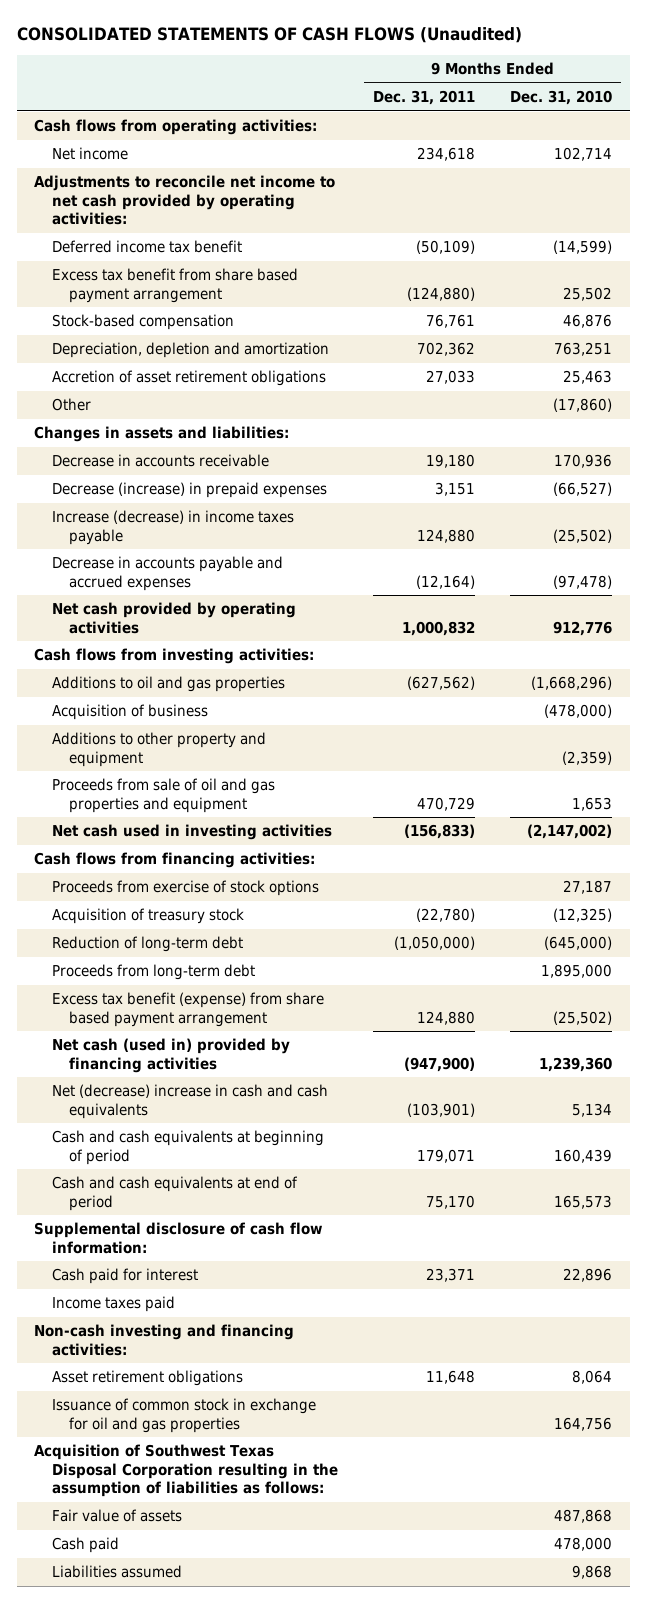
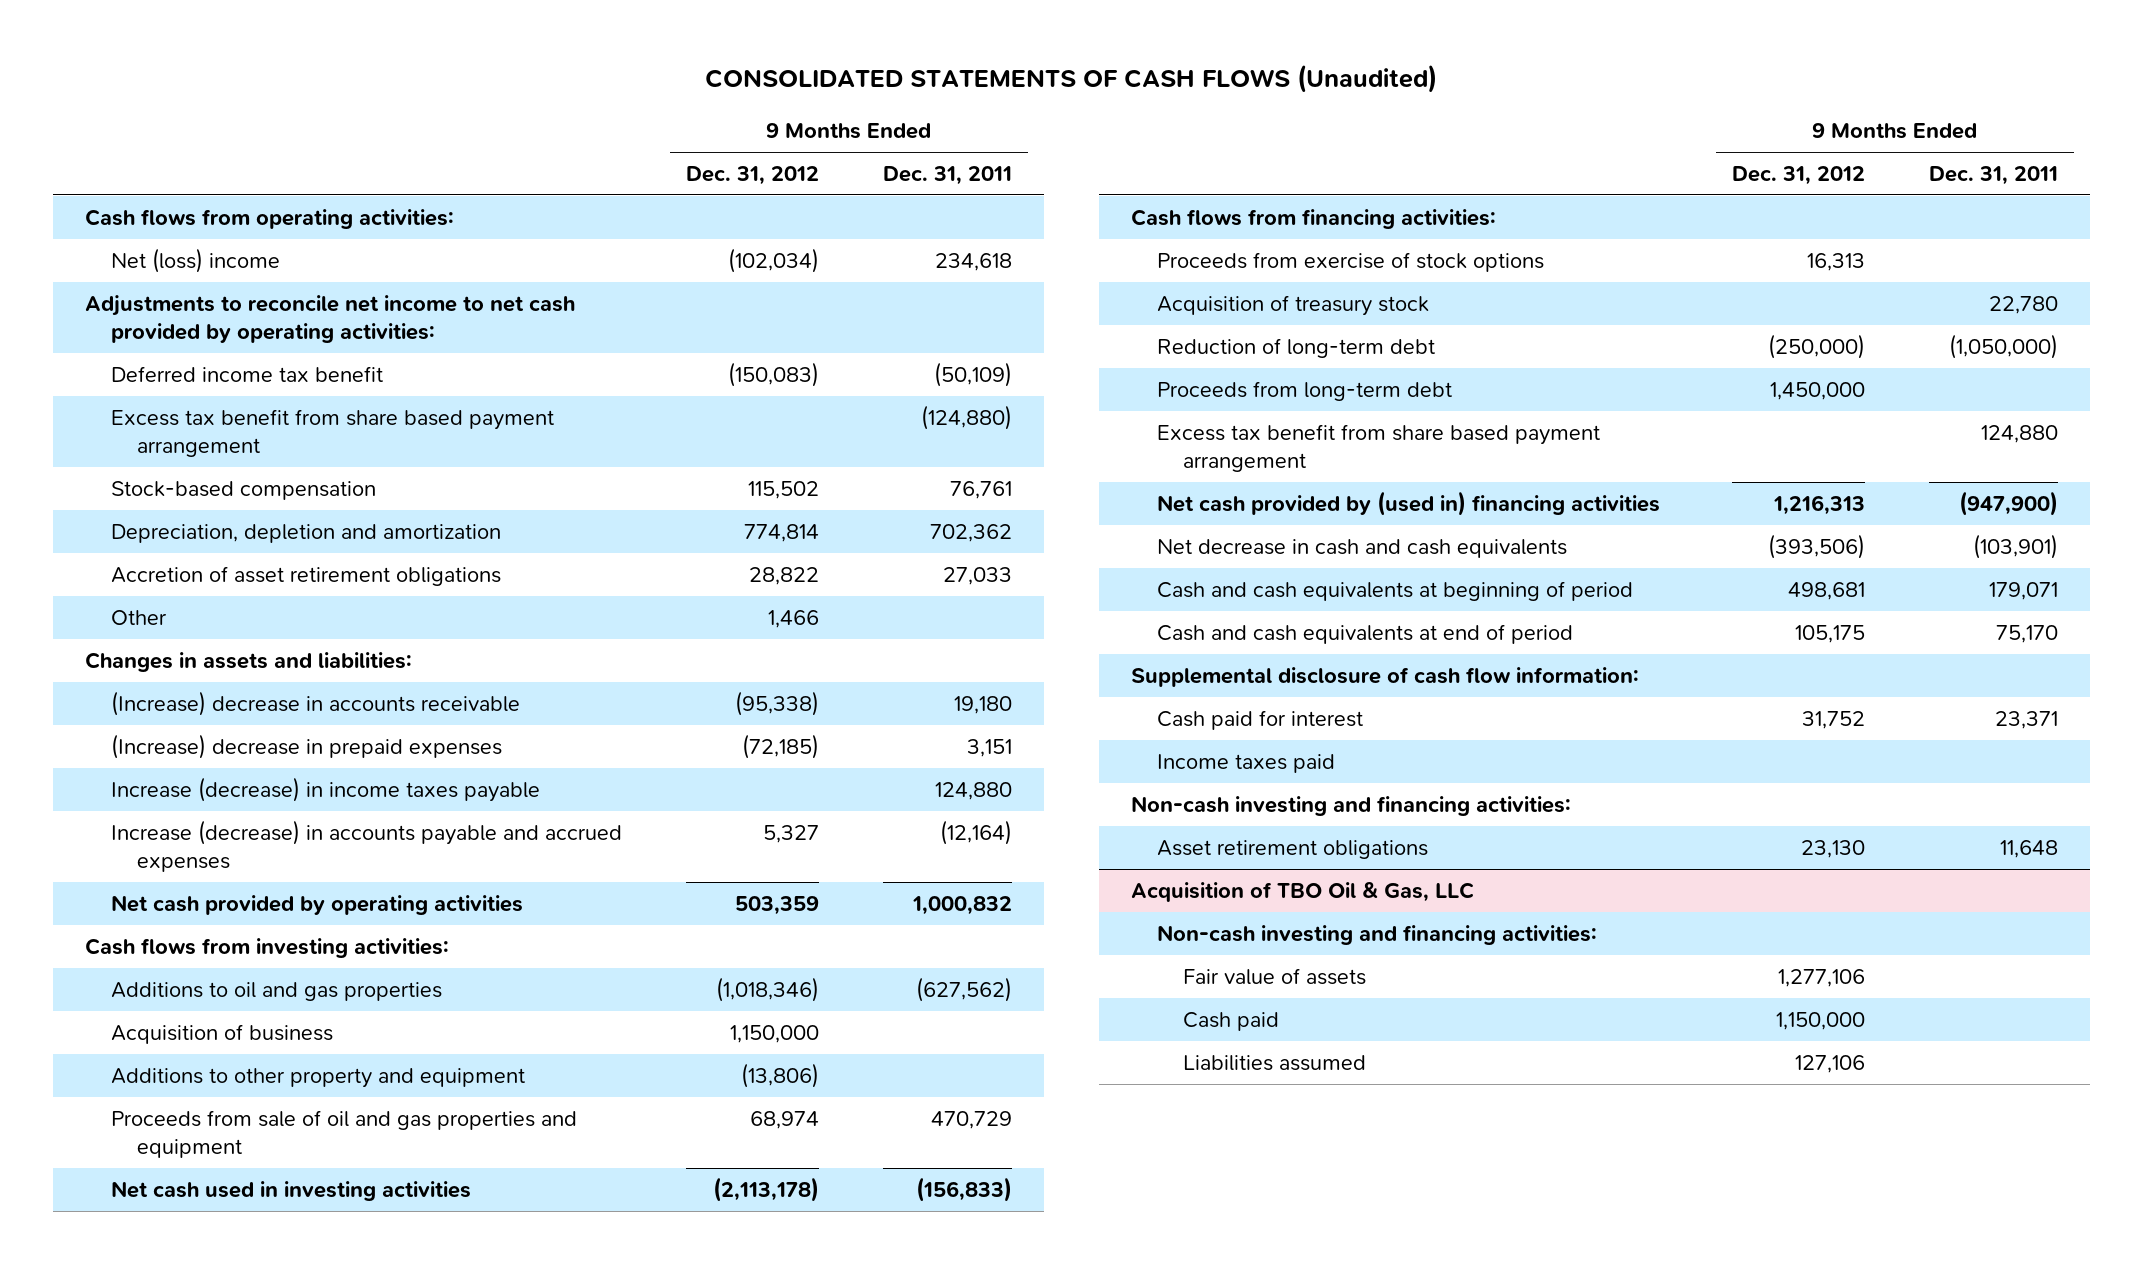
[510,90,613,106] Dec. 31, 2010 -> none
none -> [685,166,819,186] Dec. 31, 2012
[51,147,128,161] Net income -> [111,247,281,273] Net (loss) income
[51,454,269,468] Decrease in accounts receivable -> [111,690,521,716] (Increase) decrease in accounts receivable
[51,482,327,499] Decrease (increase) in prepaid expenses -> [111,733,503,759] (Increase) decrease in prepaid expenses
[51,556,283,591] Decrease in accounts payable and accrued expenses -> [111,819,623,873] Increase (decrease) in accounts payable and accrued expenses
[416,908,476,923] (22,780) -> [1988,295,2058,314] 22,780
[51,992,324,1027] Excess tax benefit (expense) from share based payment arrangement -> [1157,423,1601,473] Excess tax benefit from share based payment arrangement
[51,1038,290,1073] Net cash (used in) provided by financing activities -> [1157,490,1661,516] Net cash provided by (used in) financing activities
[51,1084,328,1119] Net (decrease) increase in cash and cash equivalents -> [1157,538,1568,558] Net decrease in cash and cash equivalents
[51,1398,316,1433] Issuance of common stock in exchange for oil and gas properties -> none
[34,1444,338,1498] Acquisition of Southwest Texas Disposal Corporation resulting in the assumption of liabilities as follows: -> none
none -> [1130,881,1474,902] Acquisition of TBO Oil & Gas, LLC
none -> [1157,924,1598,945] Non-cash investing and financing activities:

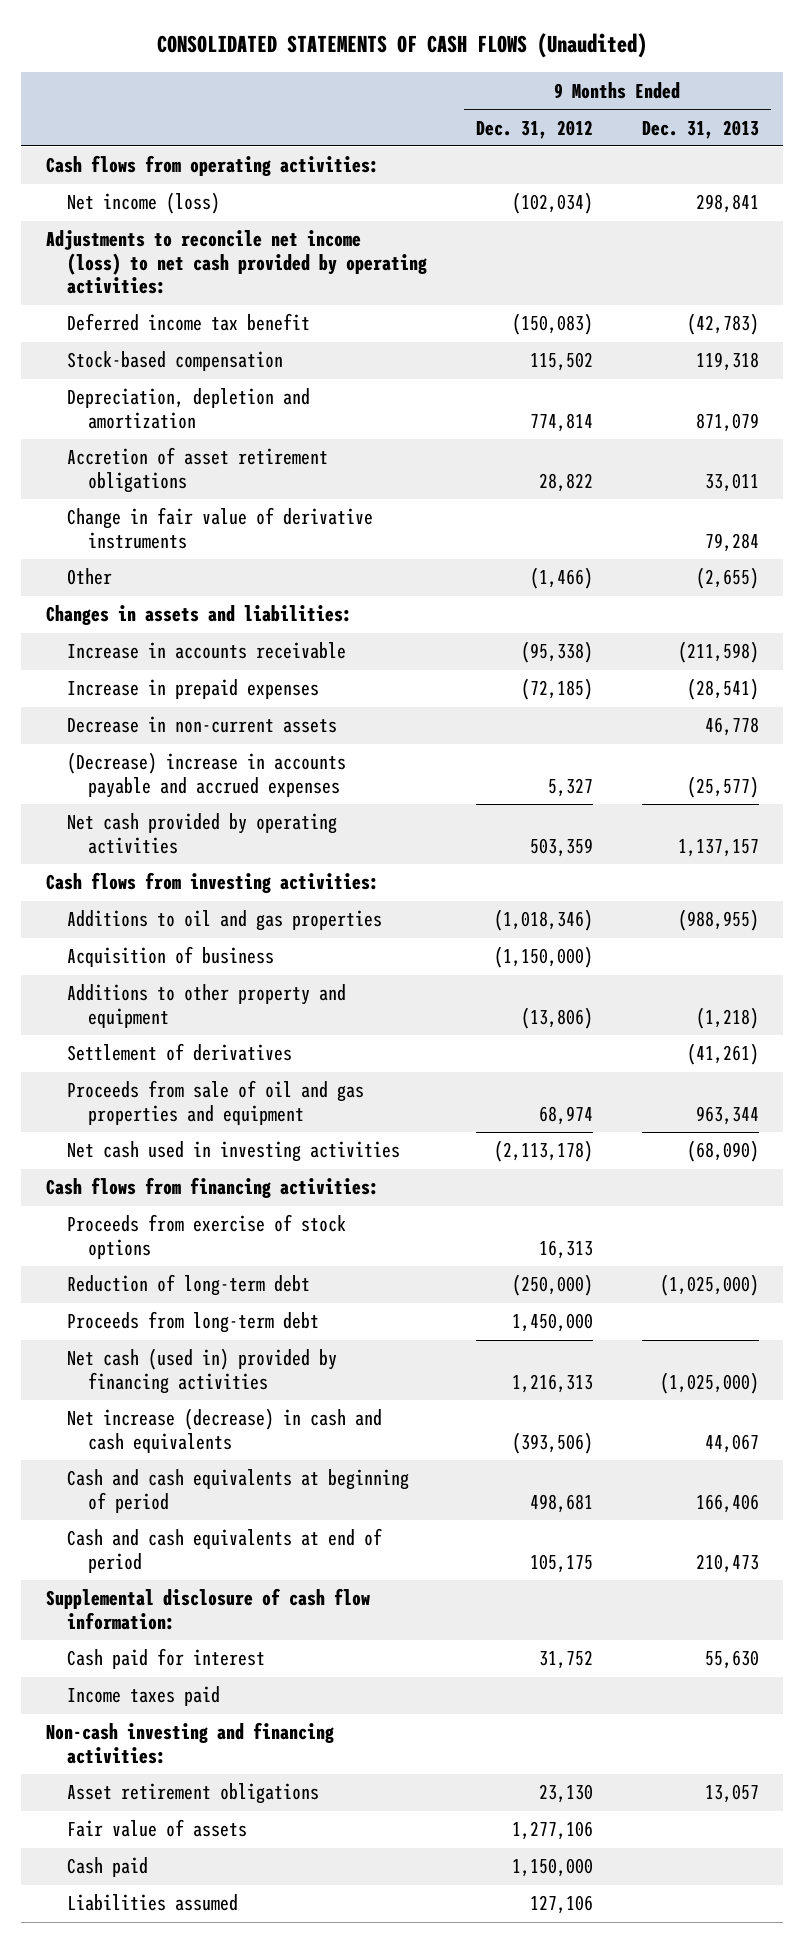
[882,166,1012,186] Dec. 31, 2011 -> none
none -> [641,119,759,139] Dec. 31, 2013
[111,247,281,273] Net (loss) income -> [66,192,220,215] Net income (loss)
[84,294,575,344] Adjustments to reconcile net income to net cash provided by operating activities: -> [45,230,427,295] Adjustments to reconcile net income (loss) to net cash provided by operating activities:
[111,408,555,458] Excess tax benefit from share based payment arrangement -> none
none -> [66,507,373,549] Change in fair value of derivative instruments
[767,609,819,628] 1,466 -> [529,567,593,590] (1,466)
[111,776,541,802] Increase (decrease) in income taxes payable -> none
[111,690,521,716] (Increase) decrease in accounts receivable -> [66,642,346,660] Increase in accounts receivable
[111,733,503,759] (Increase) decrease in prepaid expenses -> [66,679,319,700] Increase in prepaid expenses
none -> [66,716,337,734] Decrease in non-current assets
[111,819,623,873] Increase (decrease) in accounts payable and accrued expenses -> [66,752,346,798] (Decrease) increase in accounts payable and accrued expenses
[729,1024,819,1043] 1,150,000 -> [493,946,593,969] (1,150,000)
none -> [66,1043,292,1062] Settlement of derivatives
[1157,294,1430,316] Acquisition of treasury stock -> none
[1157,423,1601,473] Excess tax benefit from share based payment arrangement -> none
[1157,490,1661,516] Net cash provided by (used in) financing activities -> [66,1348,337,1394] Net cash (used in) provided by financing activities
[1157,538,1568,558] Net decrease in cash and cash equivalents -> [66,1408,382,1453] Net increase (decrease) in cash and cash equivalents
[1130,881,1474,902] Acquisition of TBO Oil & Gas, LLC -> none
[1157,924,1598,945] Non-cash investing and financing activities: -> none

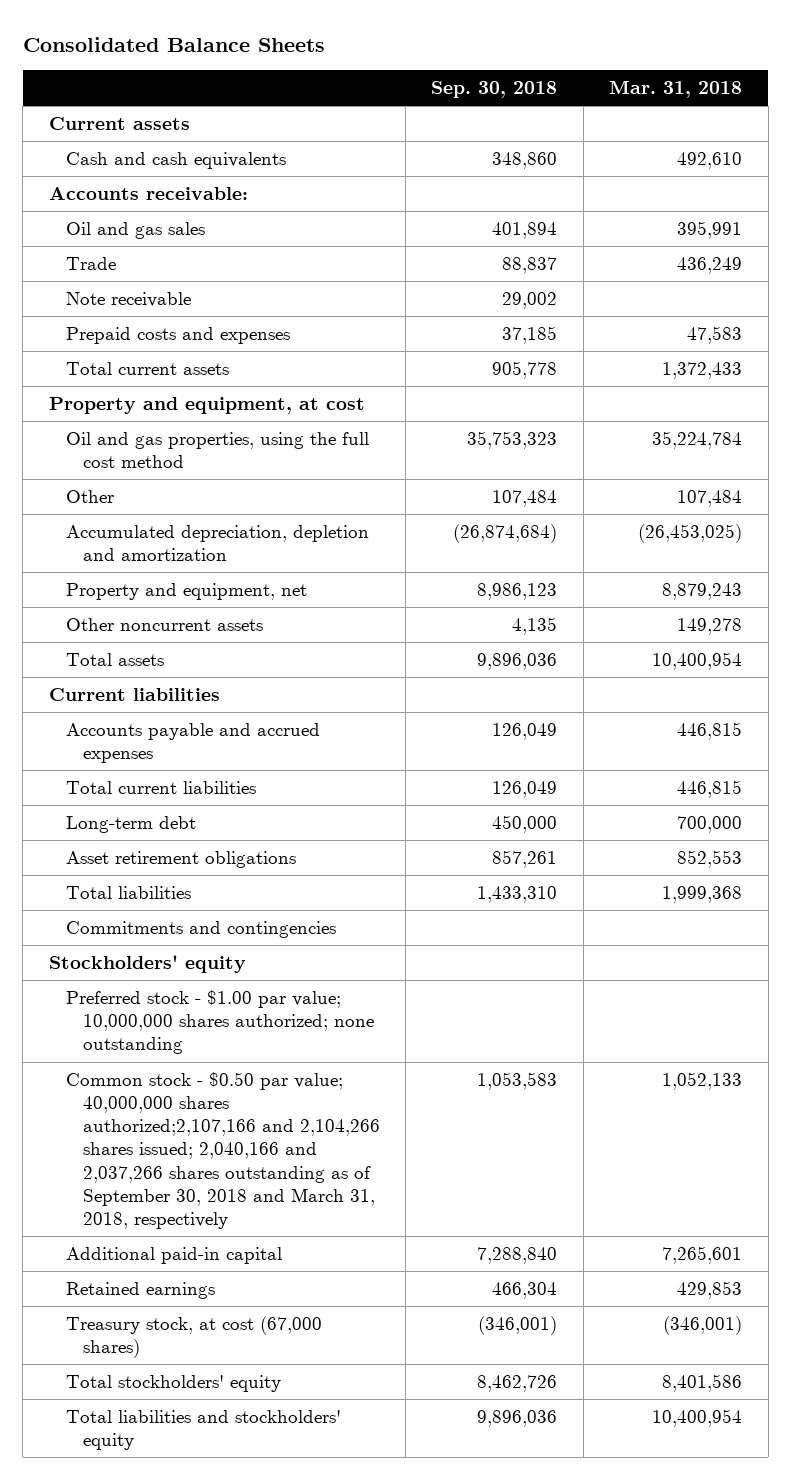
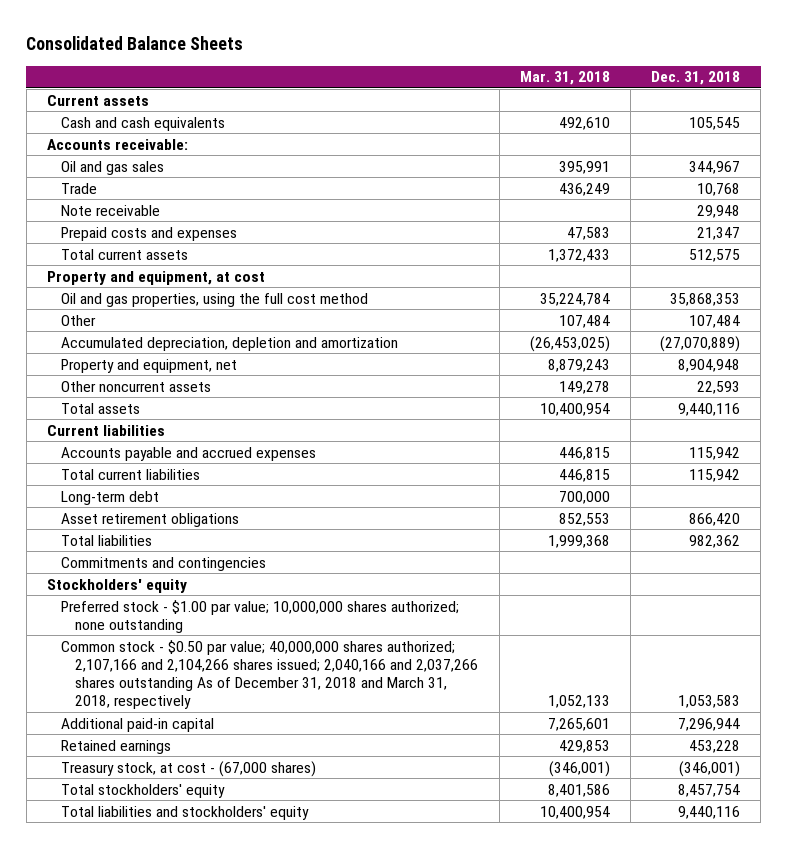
[431,80,558,98] Sep. 30, 2018 -> none
none -> [651,71,741,86] Dec. 31, 2018
[65,1071,380,1229] Common stock - $0.50 par value; 40,000,000 shares authorized;2,107,166 and 2,104,266 shares issued; 2,040,166 and 2,037,266 shares outstanding as of September 30, 2018 and March 31, 2018, respectively -> [61,639,479,710] Common stock - $0.50 par value; 40,000,000 shares authorized; 2,107,166 and 2,104,266 shares issued; 2,040,166 and 2,037,266 shares outstanding As of December 31, 2018 and March 31, 2018, respectively
[65,1315,322,1359] Treasury stock, at cost (67,000 shares) -> [61,760,317,777] Treasury stock, at cost - (67,000 shares)

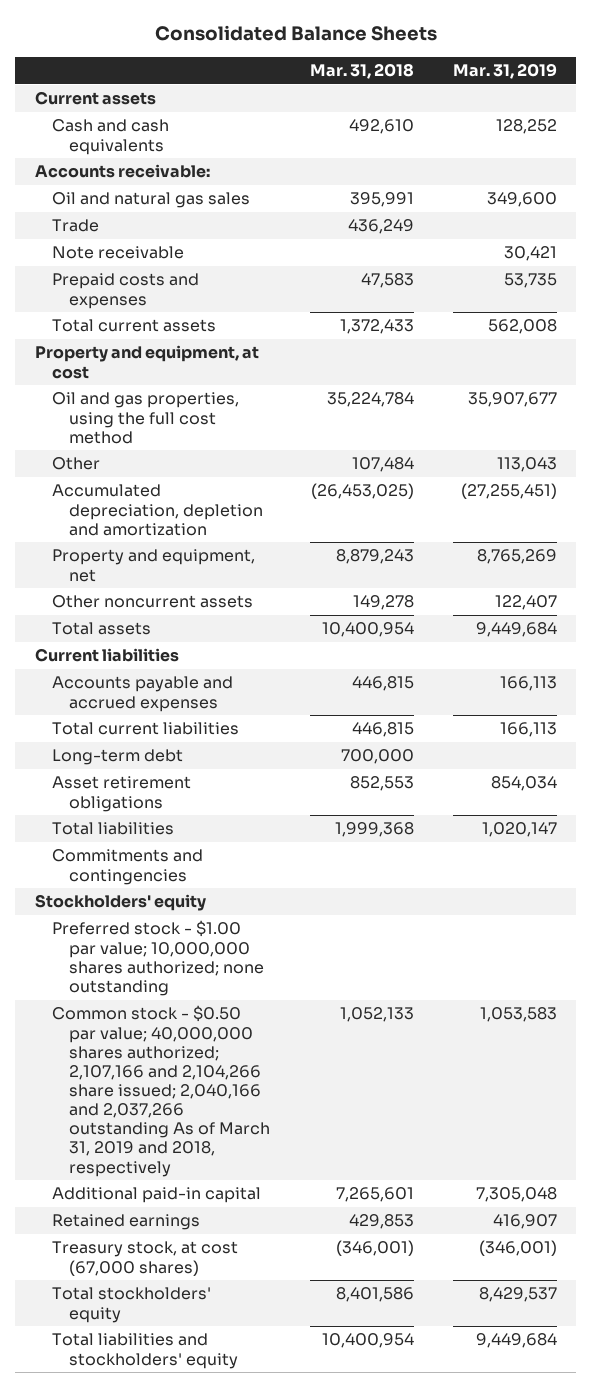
[651,71,741,86] Dec. 31, 2018 -> none
none -> [452,63,557,80] Mar. 31, 2019
[61,160,165,175] Oil and gas sales -> [52,192,251,209] Oil and natural gas sales
[61,639,479,710] Common stock - $0.50 par value; 40,000,000 shares authorized; 2,107,166 and 2,104,266 shares issued; 2,040,166 and 2,037,266 shares outstanding As of December 31, 2018 and March 31, 2018, respectively -> [52,1005,271,1177] Common stock - $0.50 par value; 40,000,000 shares authorized; 2,107,166 and 2,104,266 share issued; 2,040,166 and 2,037,266 outstanding As of March 31, 2019 and 2018, respectively
[61,760,317,777] Treasury stock, at cost - (67,000 shares) -> [52,1241,239,1276] Treasury stock, at cost (67,000 shares)

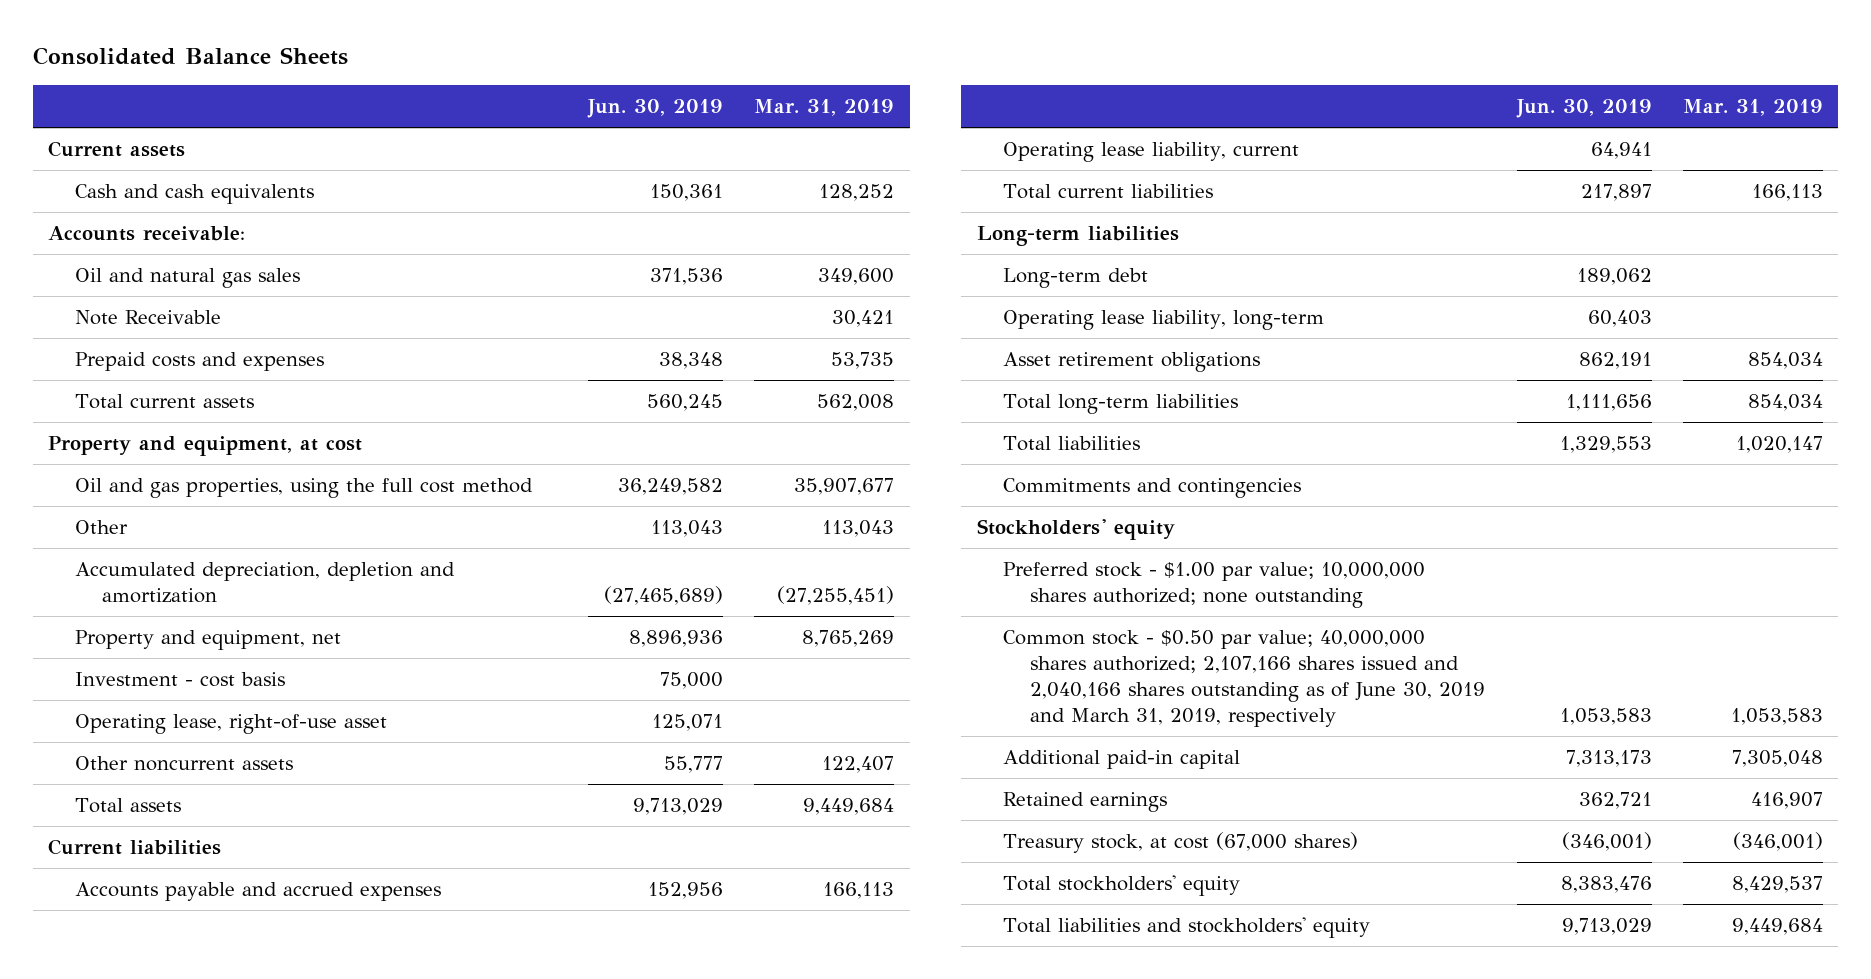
[309,63,414,80] Mar. 31, 2018 -> none
none -> [587,98,724,118] Jun. 30, 2019
[52,219,100,233] Trade -> none
[52,246,185,260] Note receivable -> [75,310,222,326] Note Receivable
none -> [75,672,286,688] Investment - cost basis
none -> [75,714,388,735] Operating lease, right-of-use asset
none -> [1003,142,1300,163] Operating lease liability, current
none -> [976,226,1179,247] Long-term liabilities
none -> [1003,310,1325,331] Operating lease liability, long-term
none -> [1003,394,1239,415] Total long-term liabilities
[52,1005,271,1177] Common stock - $0.50 par value; 40,000,000 shares authorized; 2,107,166 and 2,104,266 share issued; 2,040,166 and 2,037,266 outstanding As of March 31, 2019 and 2018, respectively -> [1003,630,1486,728] Common stock - $0.50 par value; 40,000,000 shares authorized; 2,107,166 shares issued and 2,040,166 shares outstanding as of June 30, 2019 and March 31, 2019, respectively

